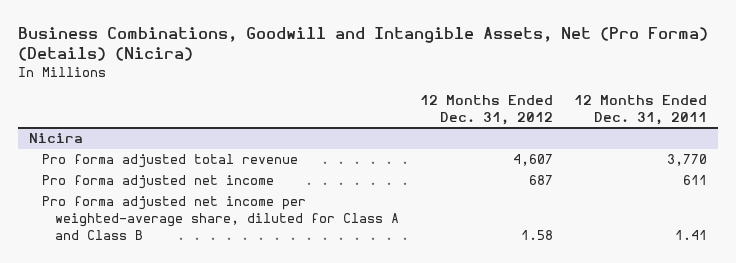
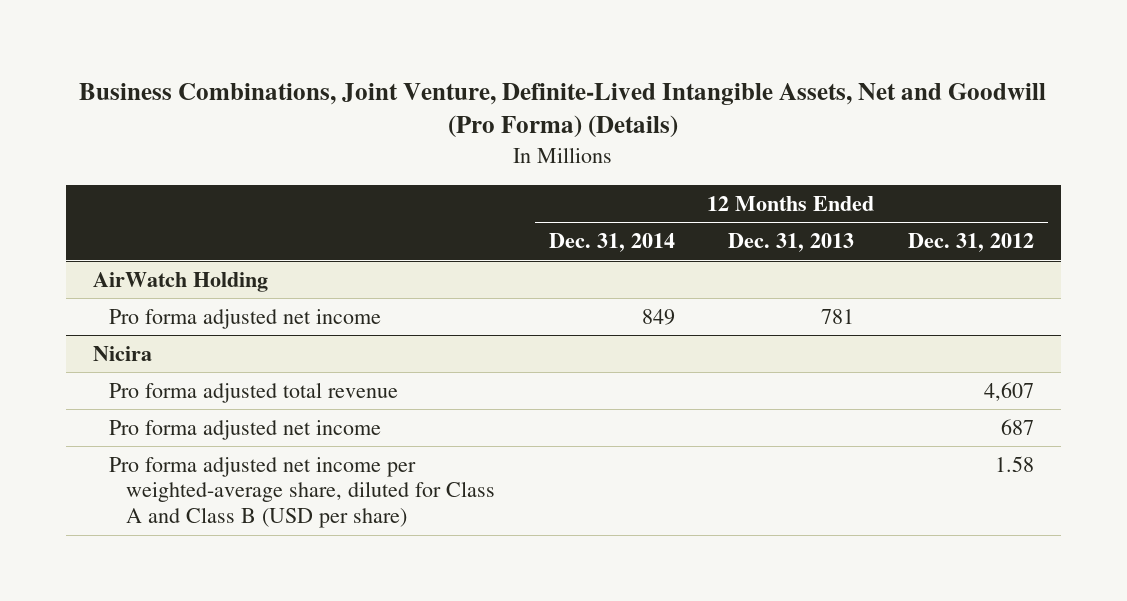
[18,26,709,61] Business Combinations, Goodwill and Intangible Assets, Net (Pro Forma) (Details) (Nicira) -> [79,82,1047,139] Business Combinations, Joint Venture, Definite-Lived Intangible Assets, Net and Goodwill (Pro Forma) (Details)
[573,95,707,126] 12 Months Ended Dec. 31, 2011 -> none
none -> [548,232,675,252] Dec. 31, 2014
none -> [728,232,855,252] Dec. 31, 2013
none -> [92,271,268,292] AirWatch Holding
none -> [109,308,382,329] Pro forma adjusted net income
[41,196,399,240] Pro forma adjusted net income per weighted-average share, diluted for Class A and Class B -> [109,456,496,528] Pro forma adjusted net income per weighted-average share, diluted for Class A and Class B (USD per share)

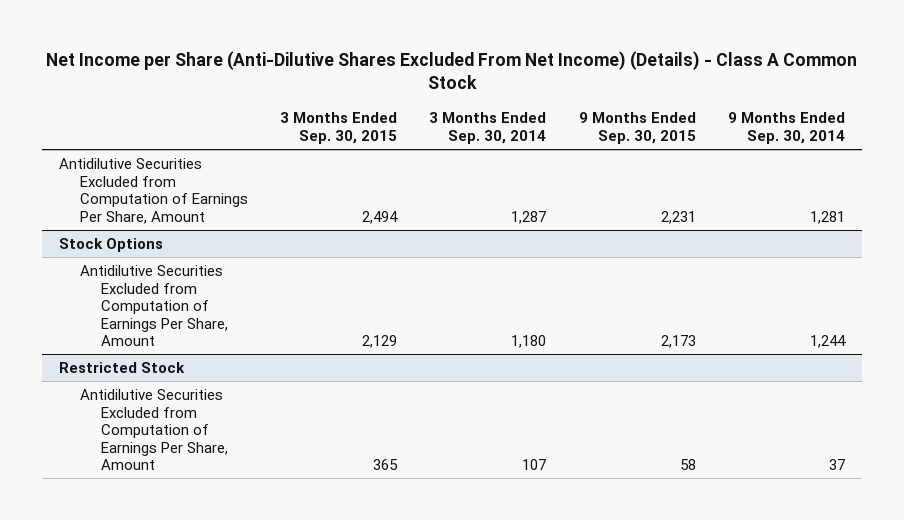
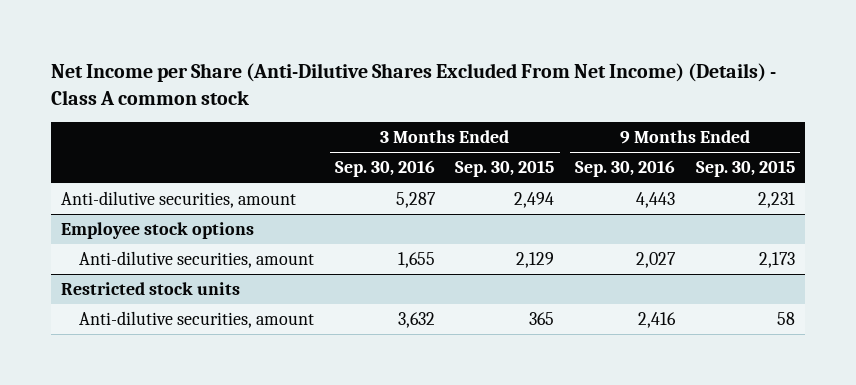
[45,50,857,90] Net Income per Share (Anti-Dilutive Shares Excluded From Net Income) (Details) - Class A Common Stock -> [50,62,776,105] Net Income per Share (Anti-Dilutive Shares Excluded From Net Income) (Details) - Class A common stock
[429,112,547,144] 3 Months Ended Sep. 30, 2014 -> none
[728,112,846,144] 9 Months Ended Sep. 30, 2014 -> none
none -> [334,160,435,178] Sep. 30, 2016
none -> [575,160,676,178] Sep. 30, 2016
[58,158,248,224] Antidilutive Securities Excluded from Computation of Earnings Per Share, Amount -> [61,190,297,208] Anti-dilutive securities, amount
[58,238,163,253] Stock Options -> [61,221,255,239] Employee stock options
[79,265,228,347] Antidilutive Securities Excluded from Computation of Earnings Per Share, Amount -> [79,250,315,268] Anti-dilutive securities, amount
[58,362,185,374] Restricted Stock -> [61,281,241,295] Restricted stock units
[79,389,228,471] Antidilutive Securities Excluded from Computation of Earnings Per Share, Amount -> [79,310,315,328] Anti-dilutive securities, amount

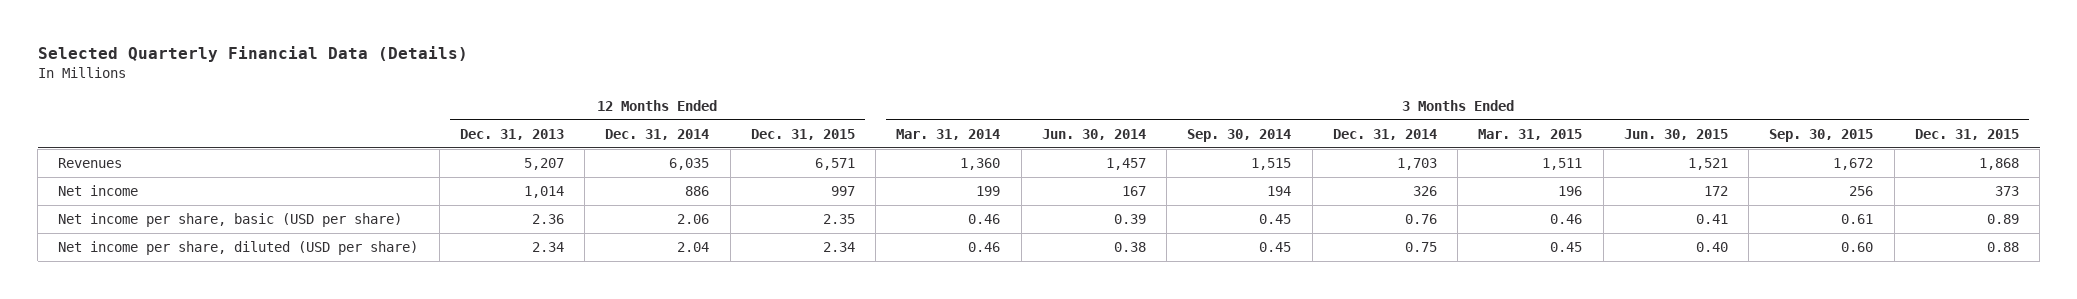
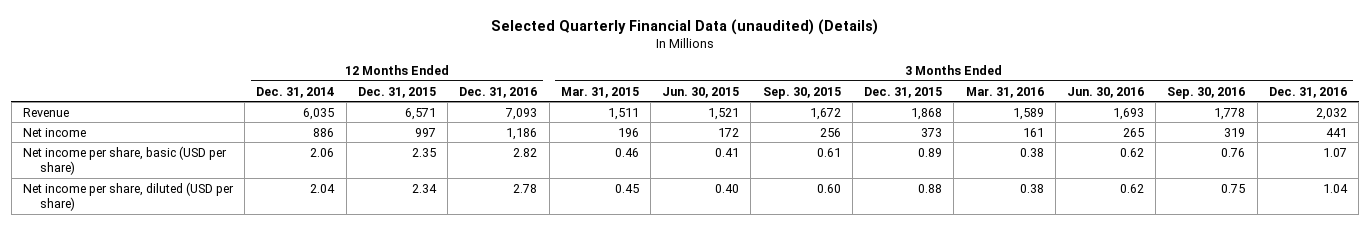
[37,46,468,63] Selected Quarterly Financial Data (Details) -> [490,18,878,35] Selected Quarterly Financial Data (unaudited) (Details)
[459,129,564,141] Dec. 31, 2013 -> none
[896,129,1001,141] Mar. 31, 2014 -> none
[1041,129,1146,141] Jun. 30, 2014 -> none
[1187,129,1292,143] Sep. 30, 2014 -> none
[1332,129,1437,141] Dec. 31, 2014 -> none
none -> [459,86,538,98] Dec. 31, 2016
none -> [965,86,1044,98] Mar. 31, 2016
none -> [1067,86,1145,98] Jun. 30, 2016
none -> [1167,86,1246,99] Sep. 30, 2016
none -> [1268,86,1347,98] Dec. 31, 2016
[58,158,123,169] Revenues -> [22,107,69,117] Revenue

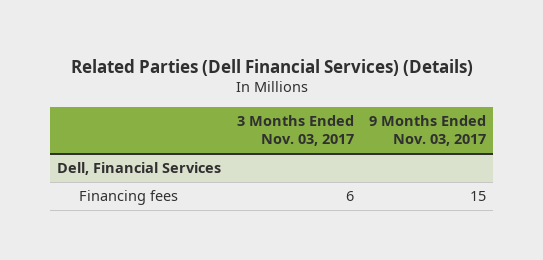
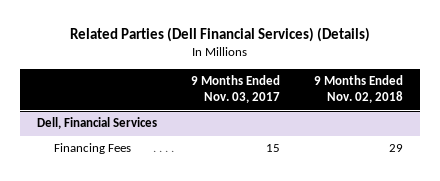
[236,115,354,147] 3 Months Ended Nov. 03, 2017 -> none
none -> [314,75,404,104] 9 Months Ended Nov. 02, 2018
[79,190,179,206] Financing fees -> [53,143,131,155] Financing Fees

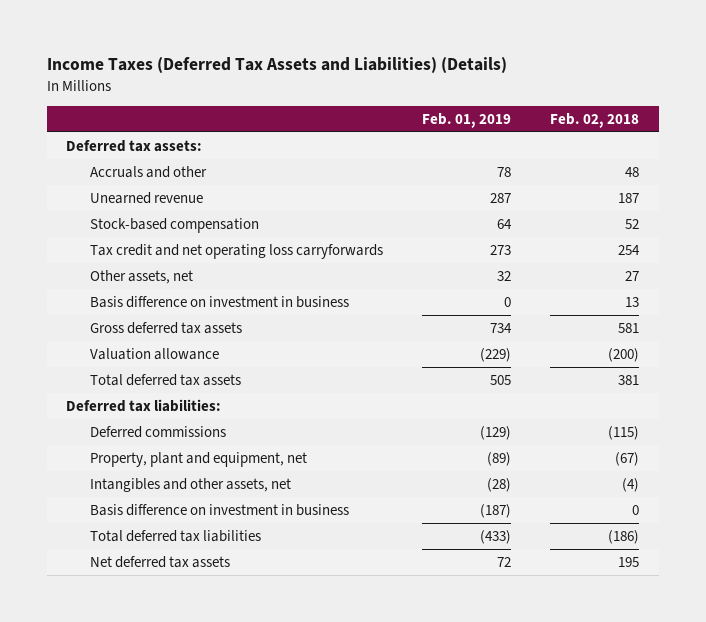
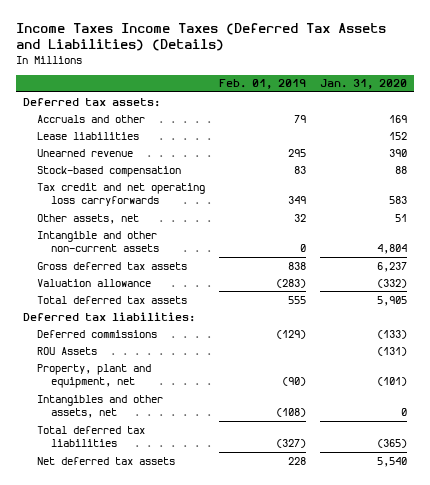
[46,57,507,74] Income Taxes (Deferred Tax Assets and Liabilities) (Details) -> [16,22,387,52] Income Taxes Income Taxes (Deferred Tax Assets and Liabilities) (Details)
[550,112,640,128] Feb. 02, 2018 -> none
none -> [319,79,407,90] Jan. 31, 2020
[497,167,512,178] 78 -> [294,114,307,123] 79
none -> [37,131,140,140] Lease liabilities
[490,193,512,204] 287 -> [288,148,307,157] 295
[497,219,513,230] 64 -> [294,165,307,174] 83
[490,245,512,256] 273 -> [288,196,307,205] 349
[90,296,350,309] Basis difference on investment in business -> none
none -> [37,230,160,253] Intangible and other non-current assets
[490,323,513,334] 734 -> [288,261,307,270] 838
[480,348,512,363] (229) -> [276,278,307,288] (283)
[490,375,512,386] 505 -> [288,295,307,304] 555
[90,504,350,517] Basis difference on investment in business -> none
none -> [37,346,98,355] ROU Assets
[487,452,512,467] (89) -> [282,377,307,387] (90)
[487,478,512,493] (28) -> [276,408,307,418] (108)
[480,530,512,545] (433) -> [276,439,307,449] (327)
[497,557,512,568] 72 -> [288,456,307,465] 228

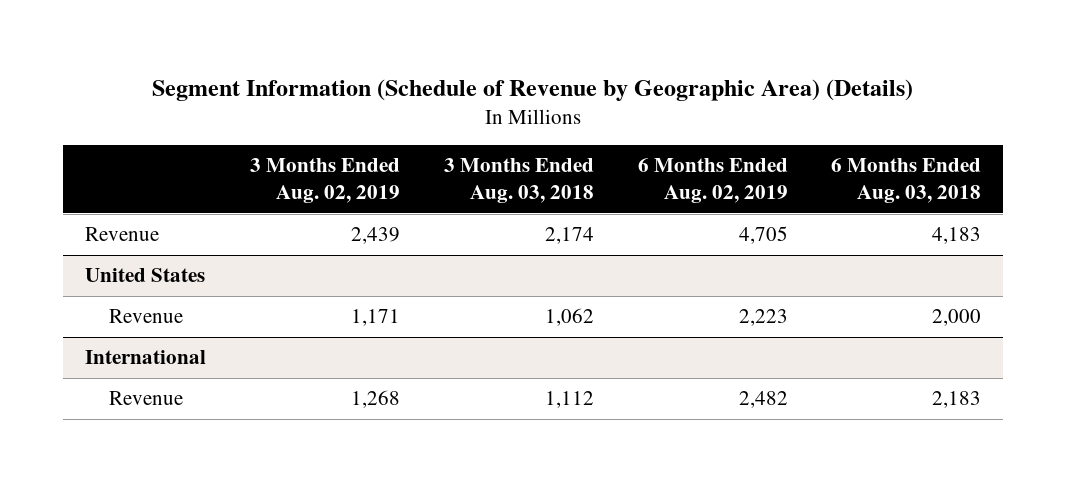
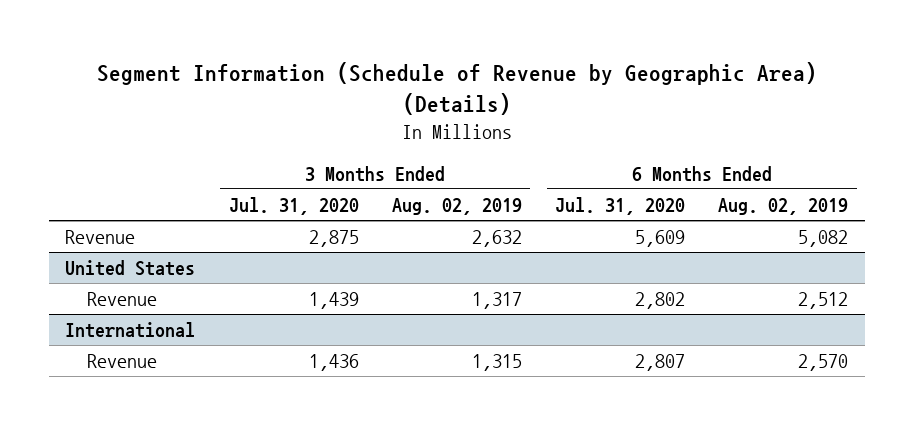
[443,158,594,204] 3 Months Ended Aug. 03, 2018 -> none
[831,158,982,204] 6 Months Ended Aug. 03, 2018 -> none
none -> [228,196,359,215] Jul. 31, 2020
none -> [555,196,686,215] Jul. 31, 2020
[350,227,400,245] 2,439 -> [471,229,522,247] 2,632
[738,226,788,245] 4,705 -> [798,229,849,247] 5,082
[350,309,400,327] 1,171 -> [471,291,522,309] 1,317
[738,309,788,327] 2,223 -> [798,291,849,309] 2,512
[350,390,400,409] 1,268 -> [471,353,522,371] 1,315
[738,391,788,409] 2,482 -> [798,353,849,371] 2,570

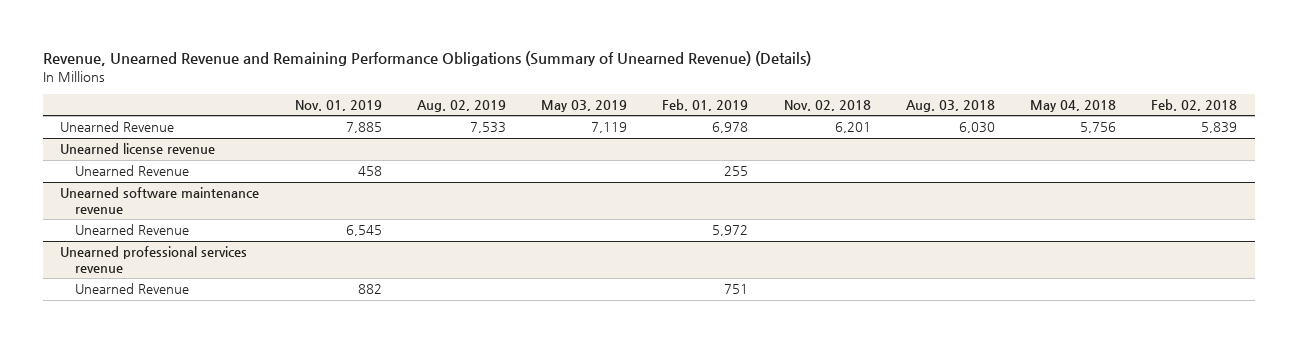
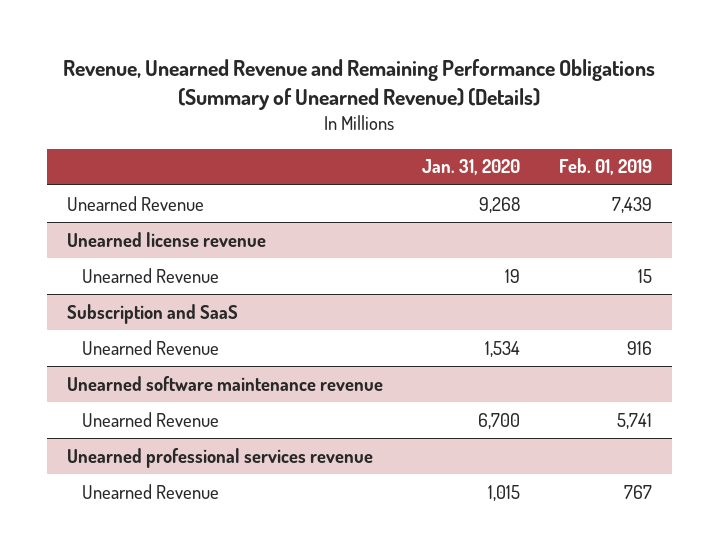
[294,100,382,112] Nov. 01, 2019 -> none
[416,100,506,113] Aug. 02, 2019 -> none
[541,100,628,113] May 03, 2019 -> none
[783,100,871,112] Nov. 02, 2018 -> none
[905,100,995,113] Aug. 03, 2018 -> none
[1030,100,1117,113] May 04, 2018 -> none
[1151,99,1238,112] Feb. 02, 2018 -> none
none -> [421,159,520,176] Jan. 31, 2020
[712,122,749,134] 6,978 -> [612,196,653,213] 7,439
[724,166,749,177] 255 -> [638,268,653,283] 15
none -> [66,303,238,324] Subscription and SaaS
none -> [82,339,220,355] Unearned Revenue
[712,225,749,237] 5,972 -> [617,412,653,429] 5,741
[724,284,749,295] 751 -> [624,484,653,499] 767

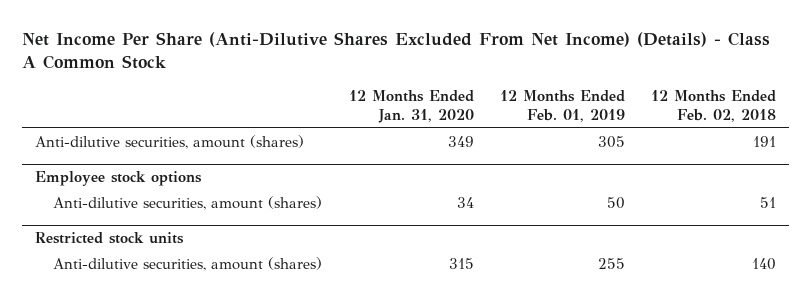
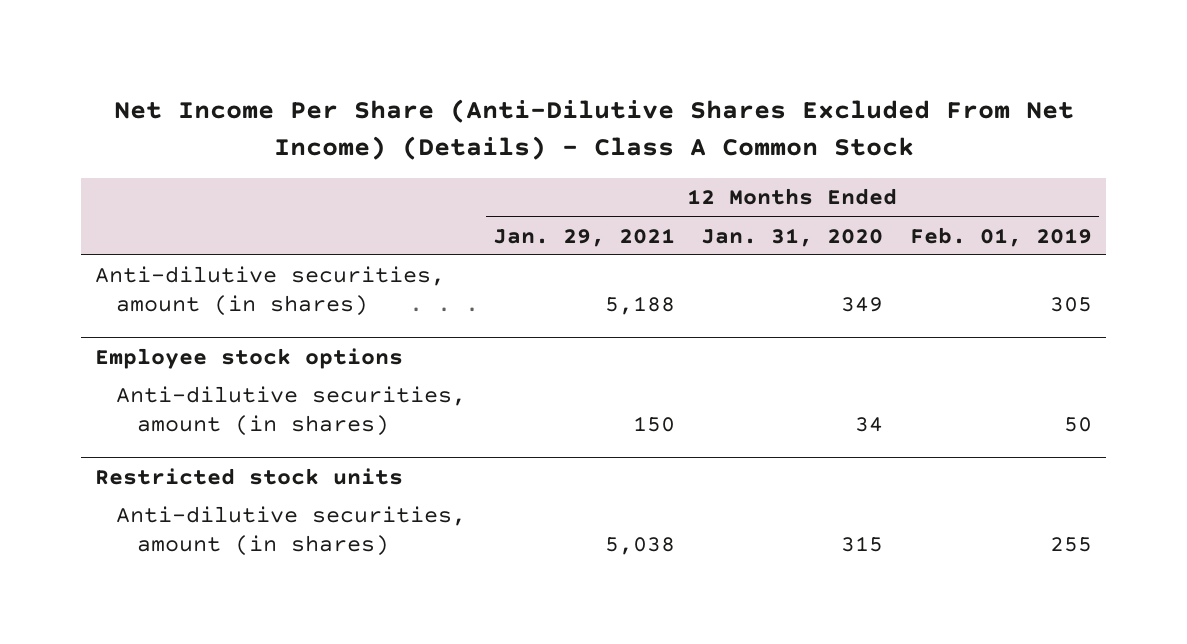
[651,90,777,123] 12 Months Ended Feb. 02, 2018 -> none
none -> [492,227,675,247] Jan. 29, 2021
[34,135,304,150] Anti-dilutive securities, amount (shares) -> [94,266,445,316] Anti-dilutive securities, amount (in shares)
[53,196,323,211] Anti-dilutive securities, amount (shares) -> [115,386,466,436] Anti-dilutive securities, amount (in shares)
[53,257,323,272] Anti-dilutive securities, amount (shares) -> [115,506,466,556] Anti-dilutive securities, amount (in shares)

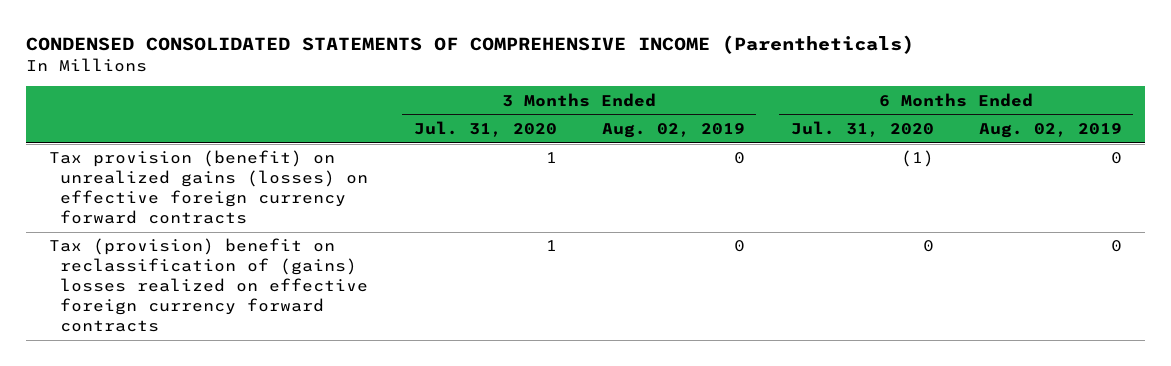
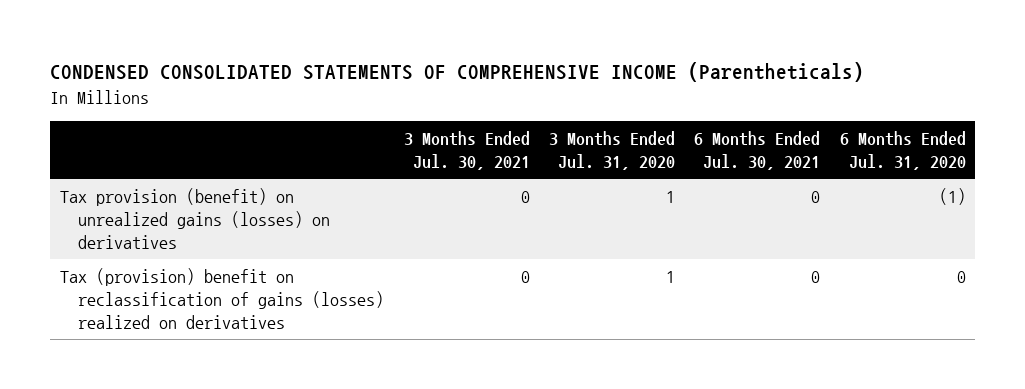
[602,123,746,139] Aug. 02, 2019 -> none
[979,123,1123,139] Aug. 02, 2019 -> none
none -> [403,130,530,170] 3 Months Ended Jul. 30, 2021
none -> [694,130,821,170] 6 Months Ended Jul. 30, 2021
[49,150,369,225] Tax provision (benefit) on unrealized gains (losses) on effective foreign currency forward contracts -> [59,187,331,249] Tax provision (benefit) on unrealized gains (losses) on derivatives
[49,238,369,333] Tax (provision) benefit on reclassification of (gains) losses realized on effective foreign currency forward contracts -> [59,267,385,329] Tax (provision) benefit on reclassification of gains (losses) realized on derivatives

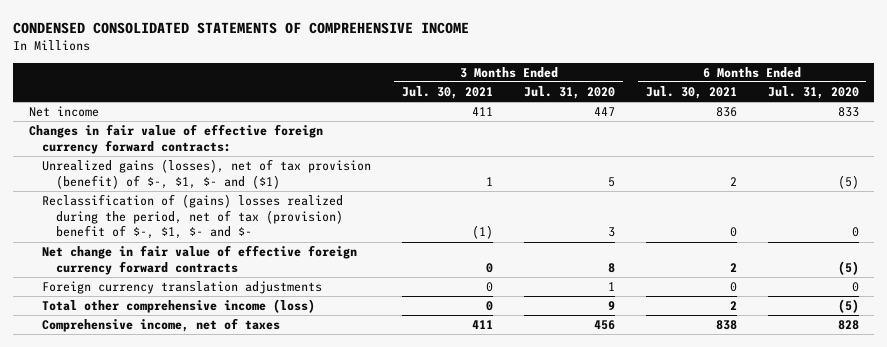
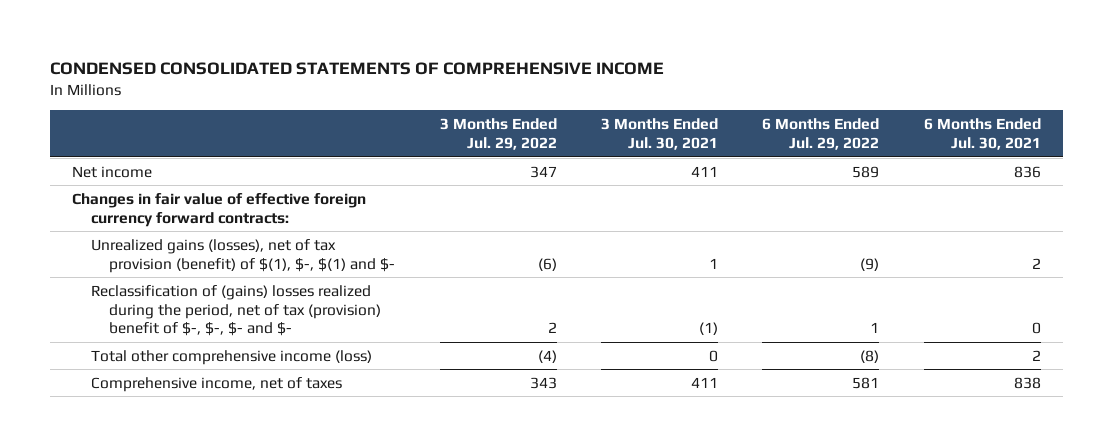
[523,85,615,99] Jul. 31, 2020 -> none
[767,85,859,99] Jul. 31, 2020 -> none
none -> [439,117,557,150] 3 Months Ended Jul. 29, 2022
none -> [762,117,880,150] 6 Months Ended Jul. 29, 2022
[42,245,358,275] Net change in fair value of effective foreign currency forward contracts -> none
[42,281,323,295] Foreign currency translation adjustments -> none
[42,159,372,189] Unrealized gains (losses), net of tax provision (benefit) of $-, $1, $- and ($1) -> [90,238,396,273] Unrealized gains (losses), net of tax provision (benefit) of $(1), $-, $(1) and $-
[42,194,344,240] Reclassification of (gains) losses realized during the period, net of tax (provision) benefit of $-, $1, $- and $- -> [90,284,382,337] Reclassification of (gains) losses realized during the period, net of tax (provision) benefit of $-, $-, $- and $-

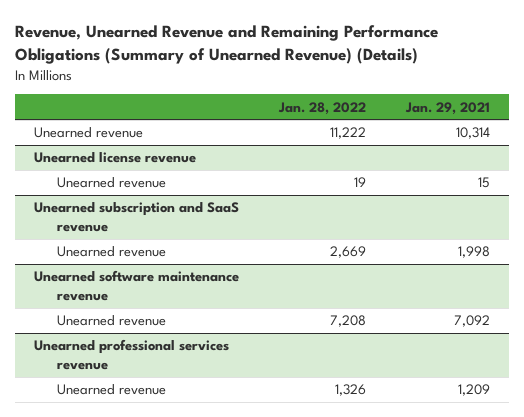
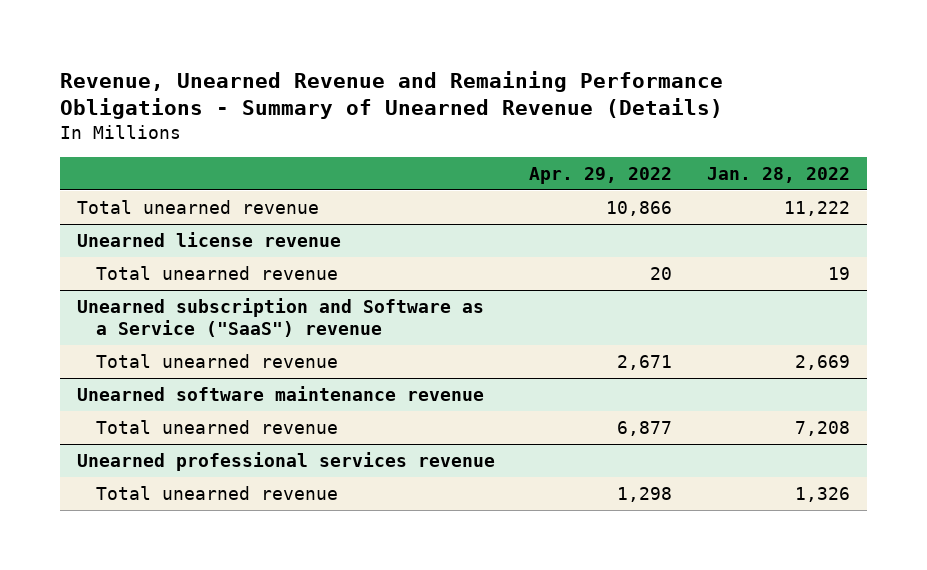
[14,25,438,64] Revenue, Unearned Revenue and Remaining Performance Obligations (Summary of Unearned Revenue) (Details) -> [60,70,724,120] Revenue, Unearned Revenue and Remaining Performance Obligations - Summary of Unearned Revenue (Details)
[404,101,490,115] Jan. 29, 2021 -> none
none -> [529,166,673,184] Apr. 29, 2022
[34,127,144,139] Unearned revenue -> [77,199,320,214] Total unearned revenue
[57,177,167,189] Unearned revenue -> [95,265,338,280] Total unearned revenue
[34,202,240,233] Unearned subscription and SaaS revenue -> [77,297,485,338] Unearned subscription and Software as a Service ("SaaS") revenue
[57,246,167,258] Unearned revenue -> [95,353,338,368] Total unearned revenue
[57,315,167,327] Unearned revenue -> [95,419,338,434] Total unearned revenue
[57,384,167,396] Unearned revenue -> [95,485,338,500] Total unearned revenue

